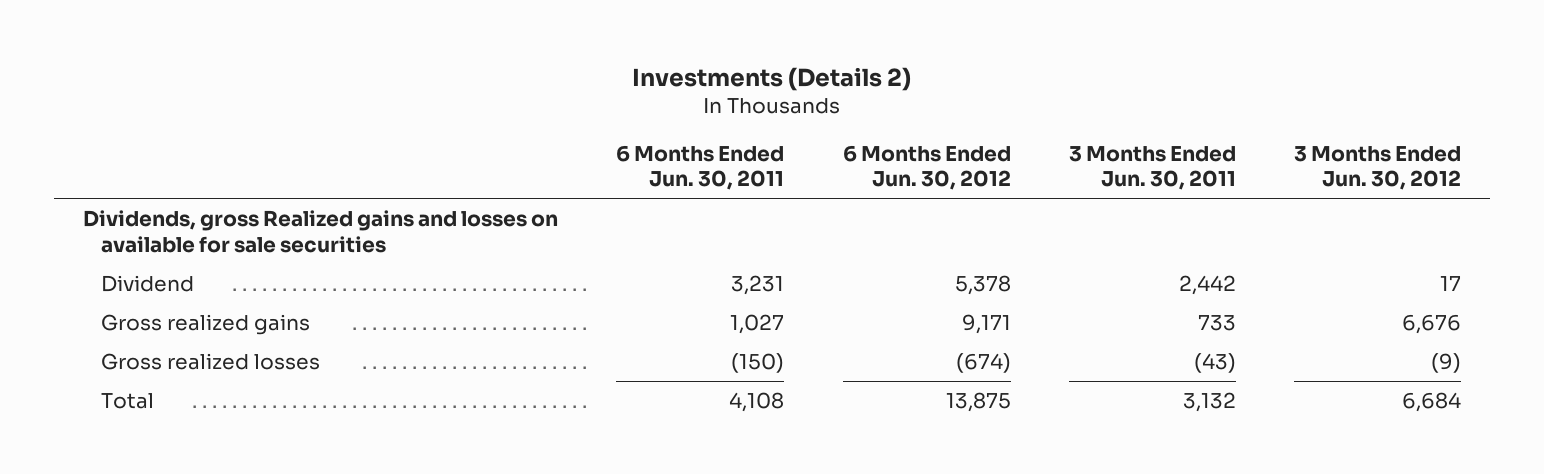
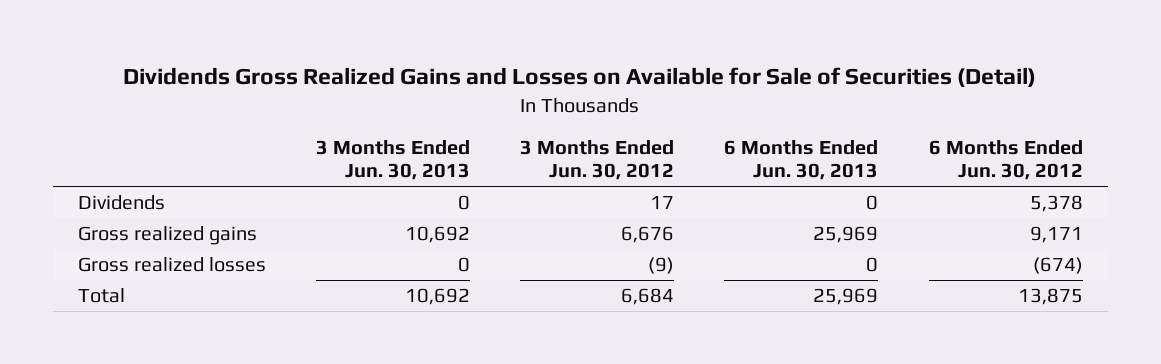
[632,66,912,91] Investments (Details 2) -> [123,67,1037,88] Dividends Gross Realized Gains and Losses on Available for Sale of Securities (Detail)
[616,144,785,191] 6 Months Ended Jun. 30, 2011 -> none
[1069,145,1237,191] 3 Months Ended Jun. 30, 2011 -> none
none -> [316,139,471,181] 3 Months Ended Jun. 30, 2013
none -> [724,139,879,181] 6 Months Ended Jun. 30, 2013
[83,209,559,253] Dividends, gross Realized gains and losses on available for sale securities -> none
[100,274,194,292] Dividend -> [78,195,166,211] Dividends

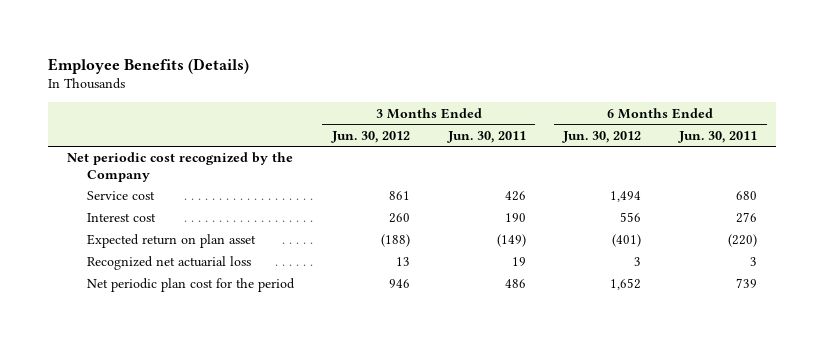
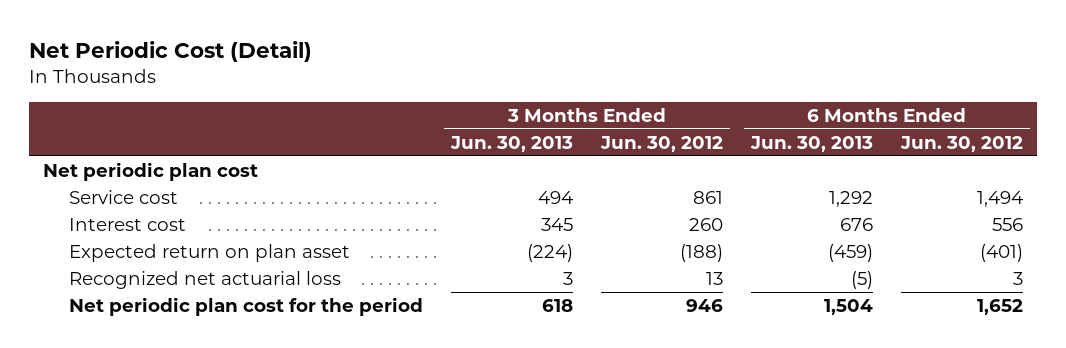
[48,57,250,74] Employee Benefits (Details) -> [28,40,312,62] Net Periodic Cost (Detail)
[446,130,526,143] Jun. 30, 2011 -> none
[678,130,758,143] Jun. 30, 2011 -> none
none -> [449,135,573,152] Jun. 30, 2013
none -> [749,135,873,152] Jun. 30, 2013
[66,152,293,182] Net periodic cost recognized by the Company -> [42,162,258,182] Net periodic plan cost

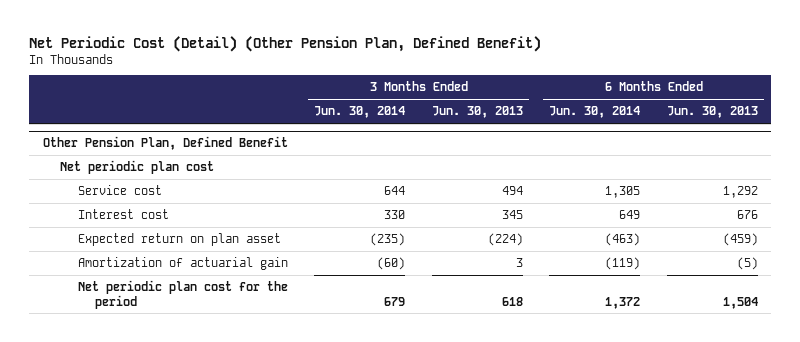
[28,40,312,62] Net Periodic Cost (Detail) -> [29,35,542,52] Net Periodic Cost (Detail) (Other Pension Plan, Defined Benefit)
[599,135,723,152] Jun. 30, 2012 -> none
[899,135,1023,152] Jun. 30, 2012 -> none
none -> [314,106,406,119] Jun. 30, 2014
none -> [549,106,641,119] Jun. 30, 2014
none -> [42,136,288,151] Other Pension Plan, Defined Benefit
[68,271,341,290] Recognized net actuarial loss -> none
none -> [77,257,288,271] Amortization of actuarial gain

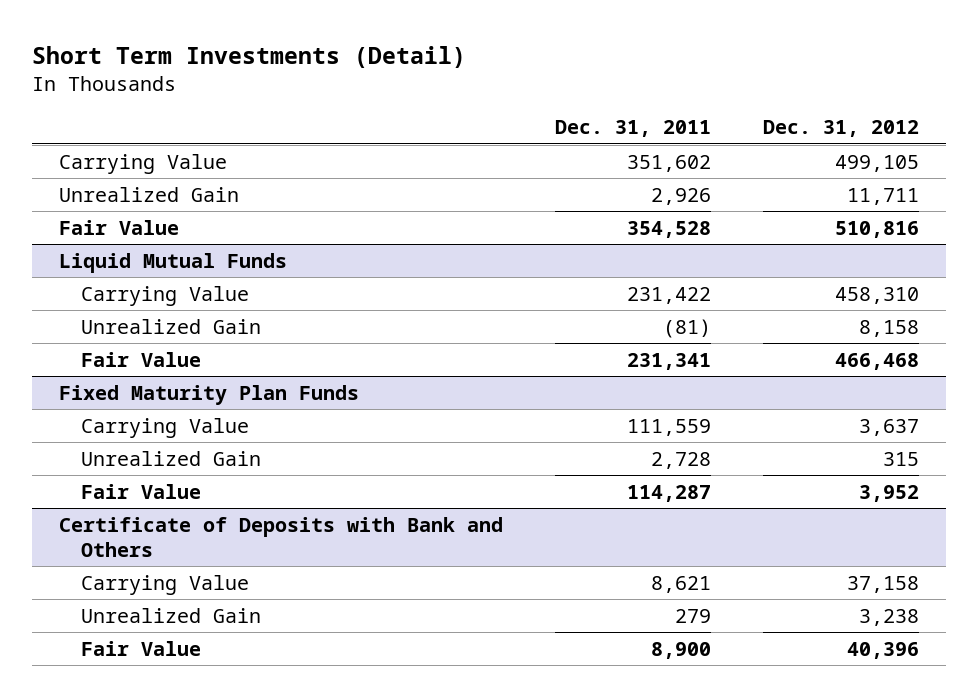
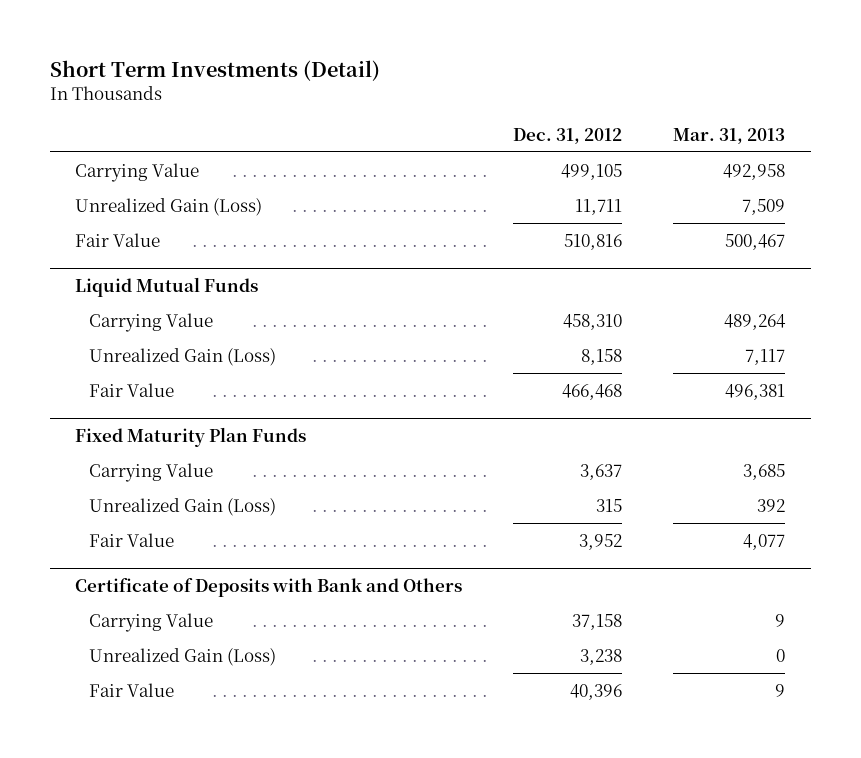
[555,120,712,138] Dec. 31, 2011 -> none
none -> [673,127,786,144] Mar. 31, 2013
[58,186,239,202] Unrealized Gain -> [75,197,263,216] Unrealized Gain (Loss)
[80,318,261,334] Unrealized Gain -> [88,347,276,366] Unrealized Gain (Loss)
[80,450,261,466] Unrealized Gain -> [88,497,276,516] Unrealized Gain (Loss)
[80,607,261,623] Unrealized Gain -> [88,647,276,666] Unrealized Gain (Loss)

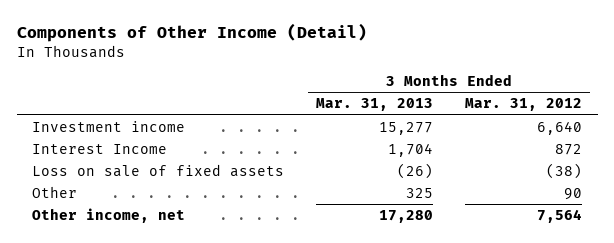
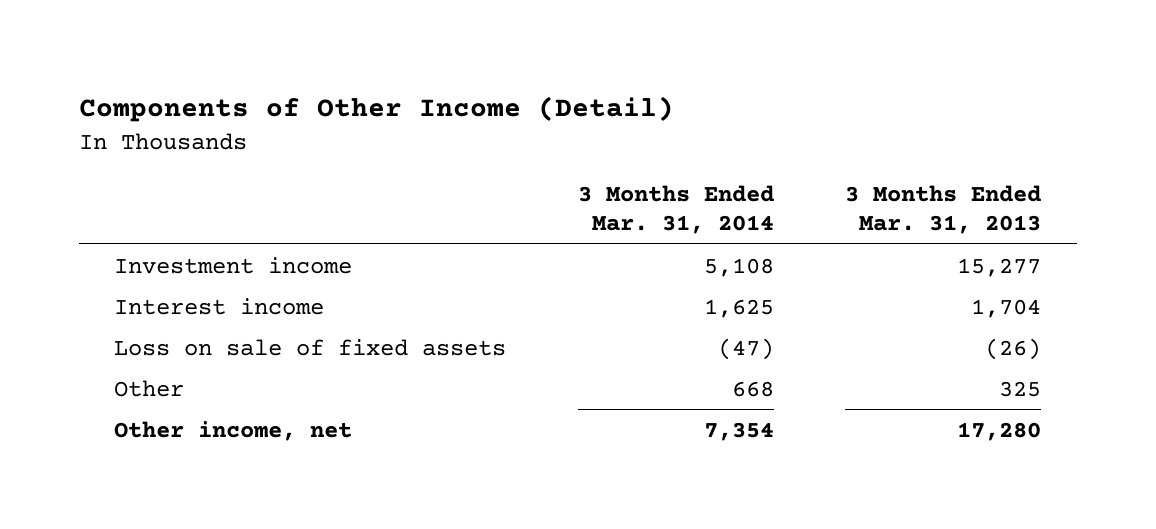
[464,98,582,112] Mar. 31, 2012 -> none
none -> [577,184,774,235] 3 Months Ended Mar. 31, 2014
[32,143,168,154] Interest Income -> [114,297,325,315] Interest income

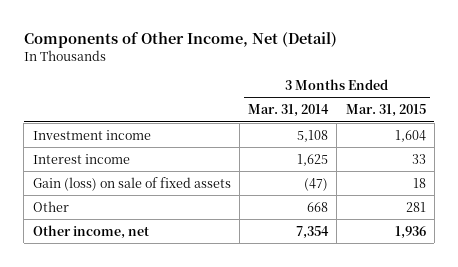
[78,96,674,123] Components of Other Income (Detail) -> [23,31,337,48] Components of Other Income, Net (Detail)
[845,184,1042,235] 3 Months Ended Mar. 31, 2013 -> none
none -> [345,104,426,118] Mar. 31, 2015
[114,338,507,356] Loss on sale of fixed assets -> [32,176,231,191] Gain (loss) on sale of fixed assets

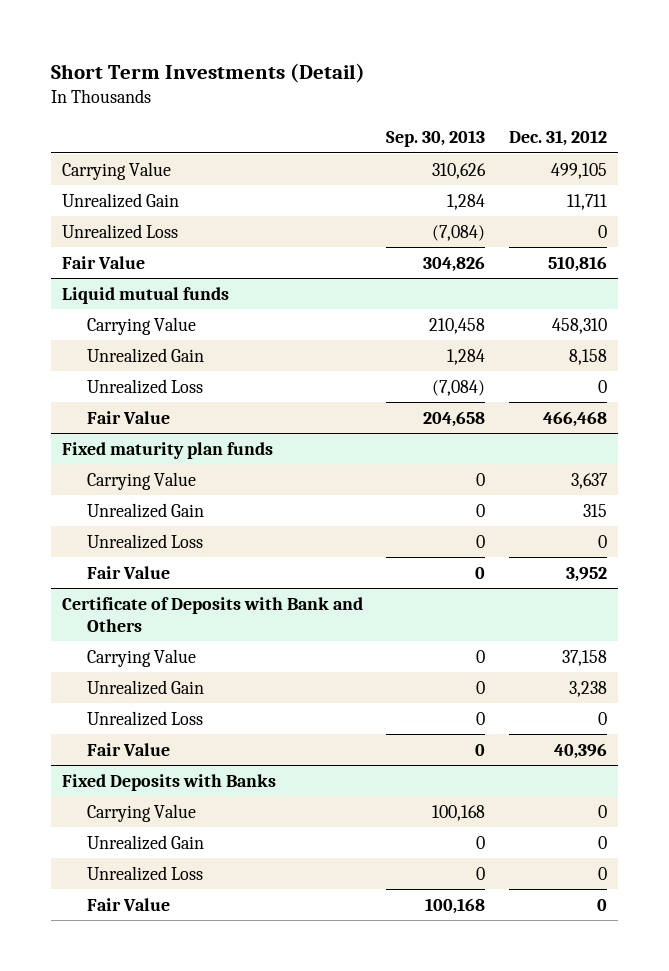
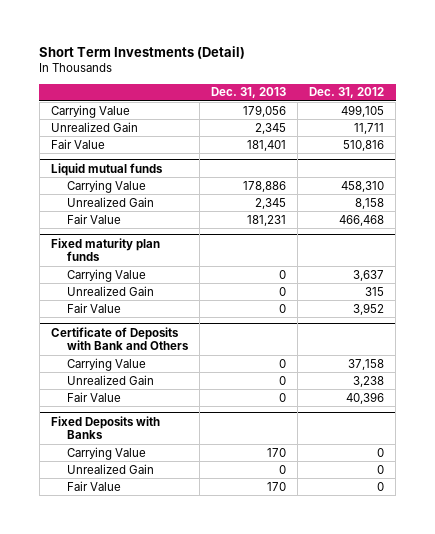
[386,130,486,148] Sep. 30, 2013 -> none
none -> [210,87,286,99] Dec. 31, 2013
[62,223,179,239] Unrealized Loss -> none
[87,378,204,394] Unrealized Loss -> none
[87,533,204,549] Unrealized Loss -> none
[87,710,204,726] Unrealized Loss -> none
[87,865,204,881] Unrealized Loss -> none

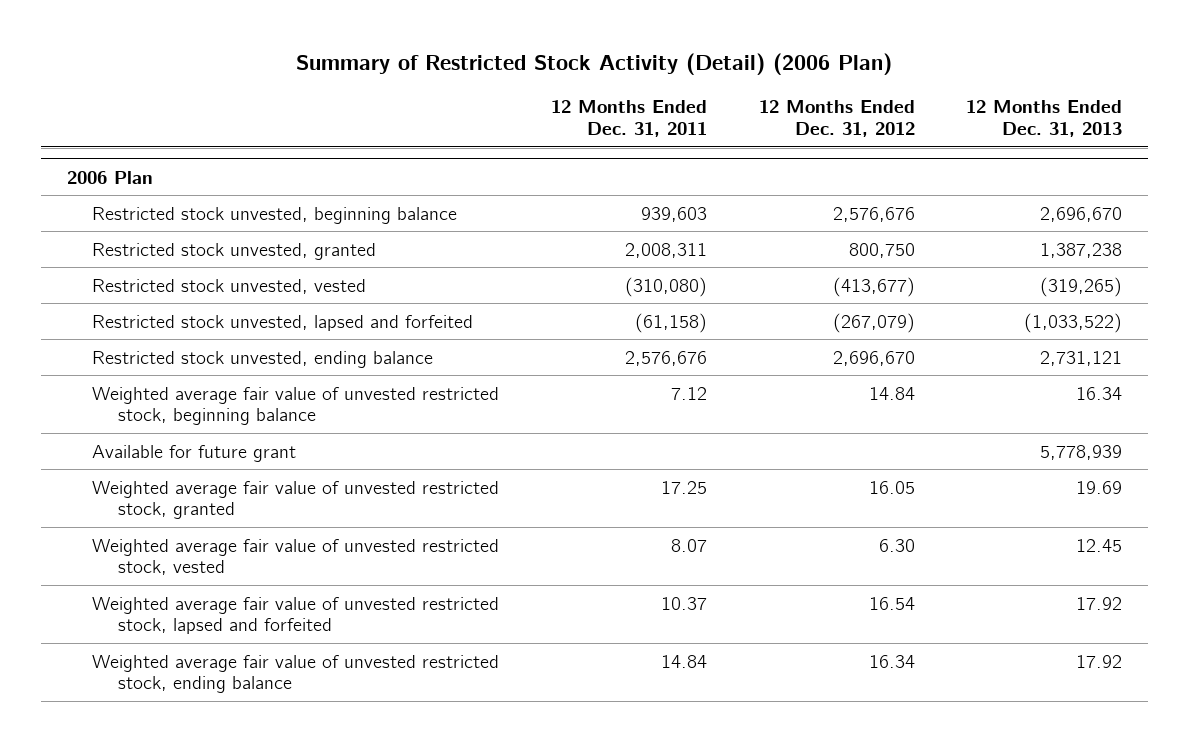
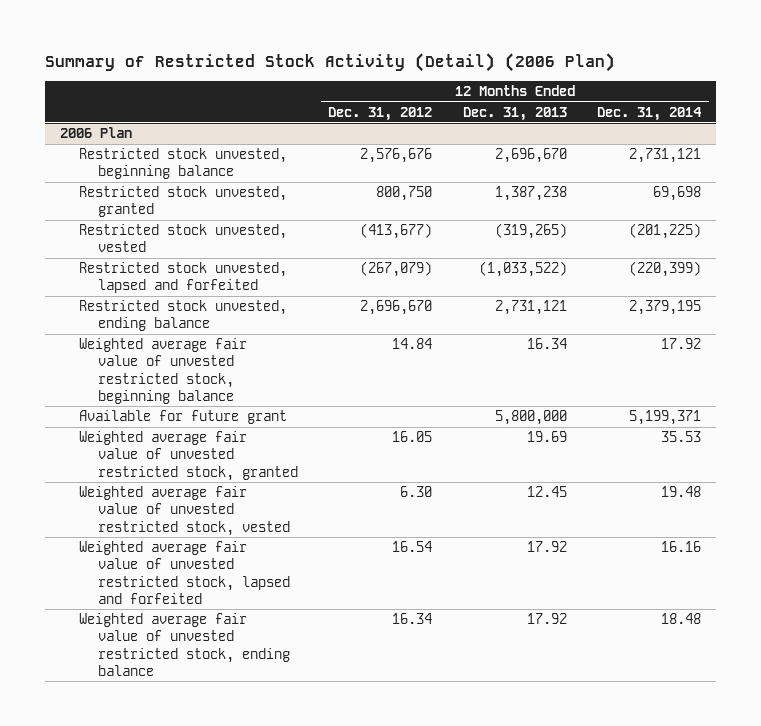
[550,100,707,138] 12 Months Ended Dec. 31, 2011 -> none
none -> [597,106,703,121] Dec. 31, 2014
[1040,444,1123,460] 5,778,939 -> [494,410,567,426] 5,800,000

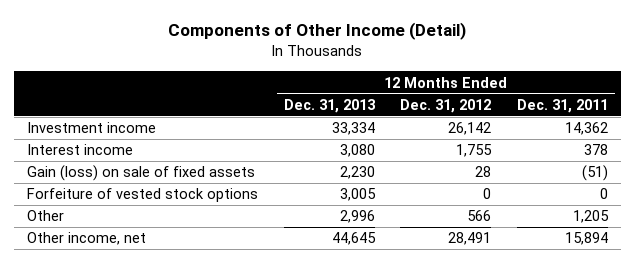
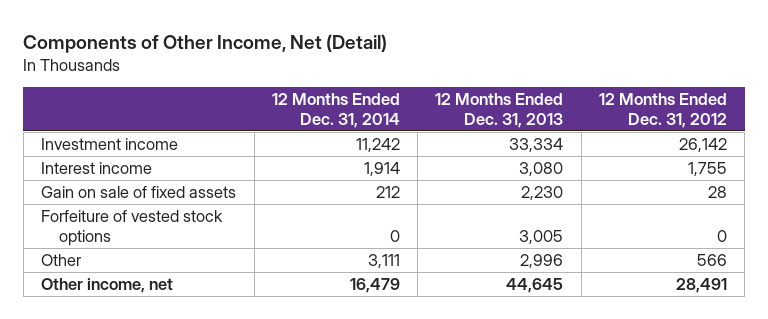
[168,22,467,41] Components of Other Income (Detail) -> [23,33,388,53] Components of Other Income, Net (Detail)
[517,98,609,113] Dec. 31, 2011 -> none
none -> [271,93,400,128] 12 Months Ended Dec. 31, 2014
[26,165,255,182] Gain (loss) on sale of fixed assets -> [41,185,237,198] Gain on sale of fixed assets

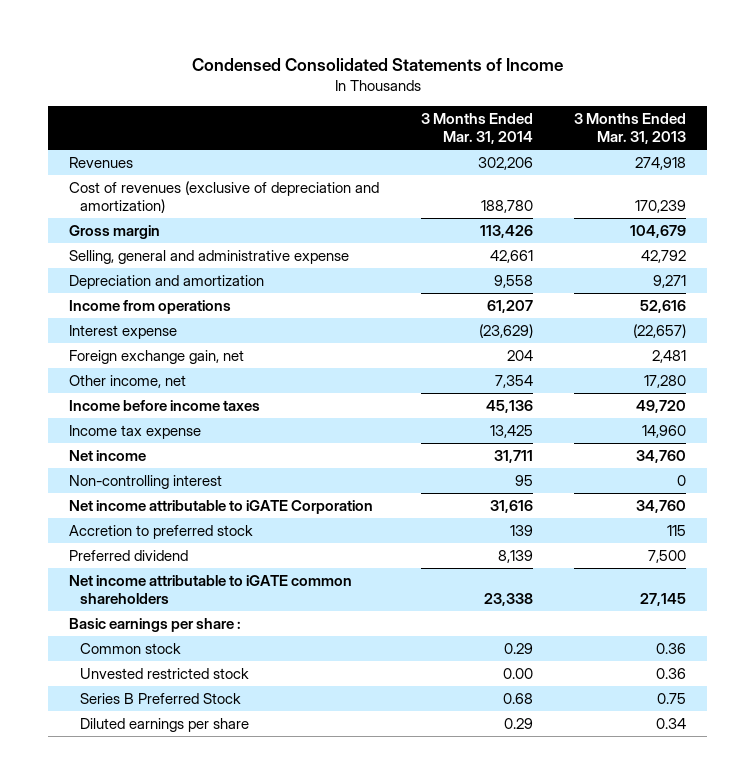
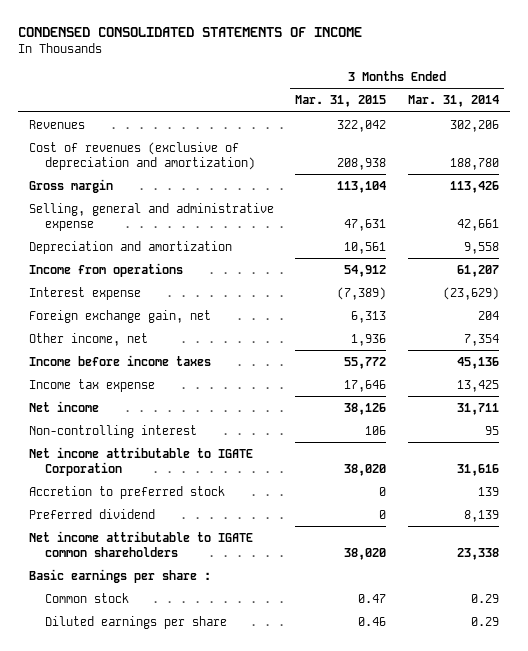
[191,57,563,71] Condensed Consolidated Statements of Income -> [18,26,363,37] CONDENSED CONSOLIDATED STATEMENTS OF INCOME
[574,112,687,145] 3 Months Ended Mar. 31, 2013 -> none
none -> [295,95,387,108] Mar. 31, 2015
[68,499,373,514] Net income attributable to iGATE Corporation -> [28,446,253,476] Net income attributable to IGATE Corporation
[68,574,352,605] Net income attributable to iGATE common shareholders -> [28,530,253,557] Net income attributable to IGATE common shareholders
[80,667,250,679] Unvested restricted stock -> none
[80,692,242,704] Series B Preferred Stock -> none

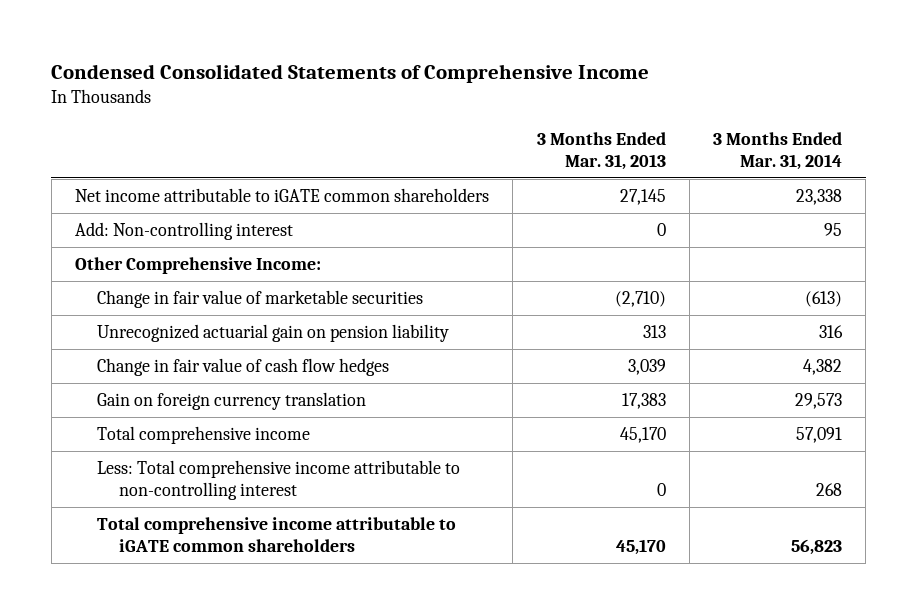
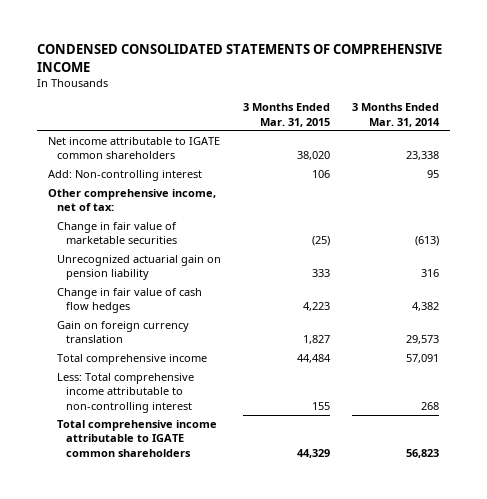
[51,64,650,84] Condensed Consolidated Statements of Comprehensive Income -> [37,44,443,72] CONDENSED CONSOLIDATED STATEMENTS OF COMPREHENSIVE INCOME
[536,131,666,170] 3 Months Ended Mar. 31, 2013 -> none
none -> [242,103,330,127] 3 Months Ended Mar. 31, 2015
[75,188,490,203] Net income attributable to iGATE common shareholders -> [47,137,220,160] Net income attributable to IGATE common shareholders
[75,257,322,275] Other Comprehensive Income: -> [47,189,216,212] Other comprehensive income, net of tax:
[97,517,457,553] Total comprehensive income attributable to iGATE common shareholders -> [56,420,217,457] Total comprehensive income attributable to IGATE common shareholders

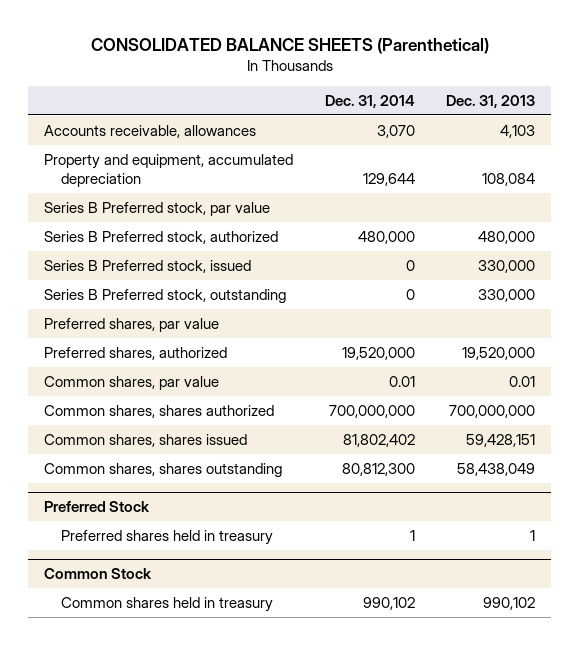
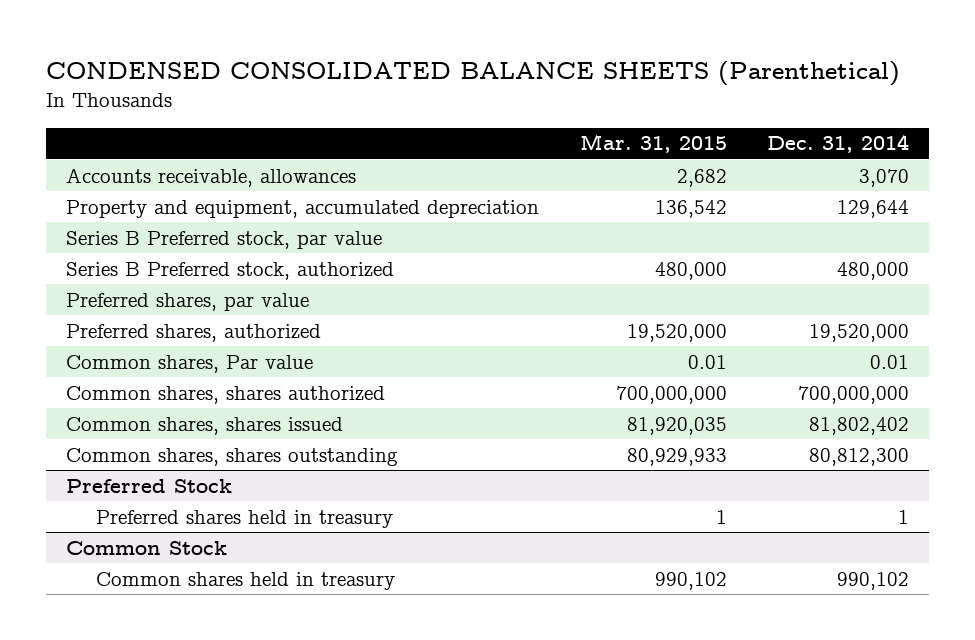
[90,38,489,55] CONSOLIDATED BALANCE SHEETS (Parenthetical) -> [46,60,901,86] CONDENSED CONSOLIDATED BALANCE SHEETS (Parenthetical)
[446,94,536,108] Dec. 31, 2013 -> none
none -> [579,134,727,154] Mar. 31, 2015
[43,259,251,273] Series B Preferred stock, issued -> none
[43,288,286,303] Series B Preferred stock, outstanding -> none
[43,375,219,390] Common shares, par value -> [66,354,314,373] Common shares, Par value

